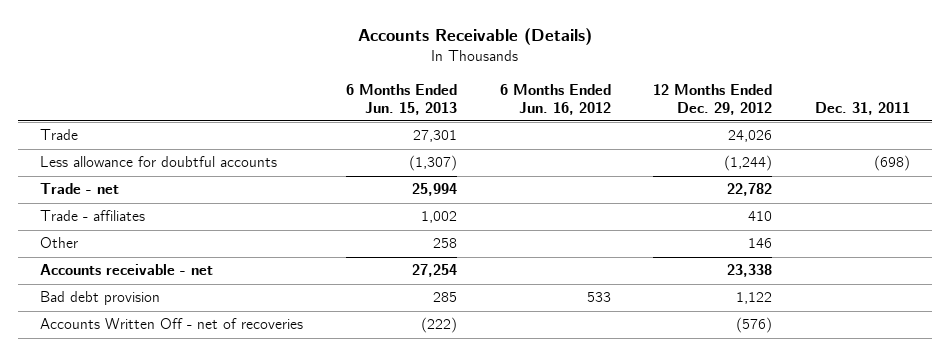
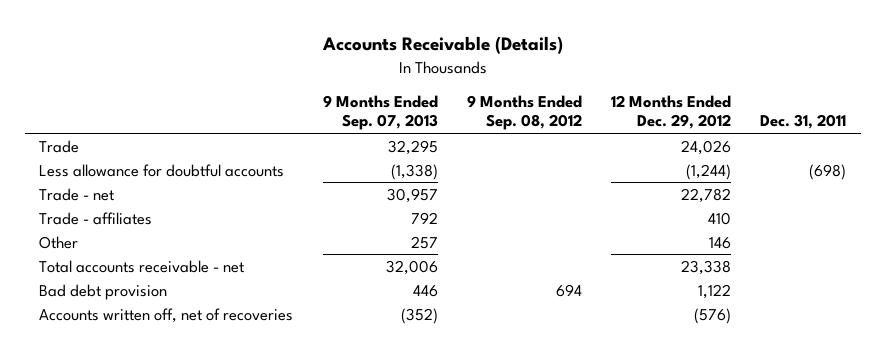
[345,83,457,115] 6 Months Ended Jun. 15, 2013 -> none
[499,83,611,115] 6 Months Ended Jun. 16, 2012 -> none
none -> [322,95,438,131] 9 Months Ended Sep. 07, 2013
none -> [466,95,582,131] 9 Months Ended Sep. 08, 2012
[39,264,213,276] Accounts receivable - net -> [39,259,245,273] Total accounts receivable - net
[39,318,303,330] Accounts Written Off - net of recoveries -> [39,307,294,323] Accounts written off, net of recoveries

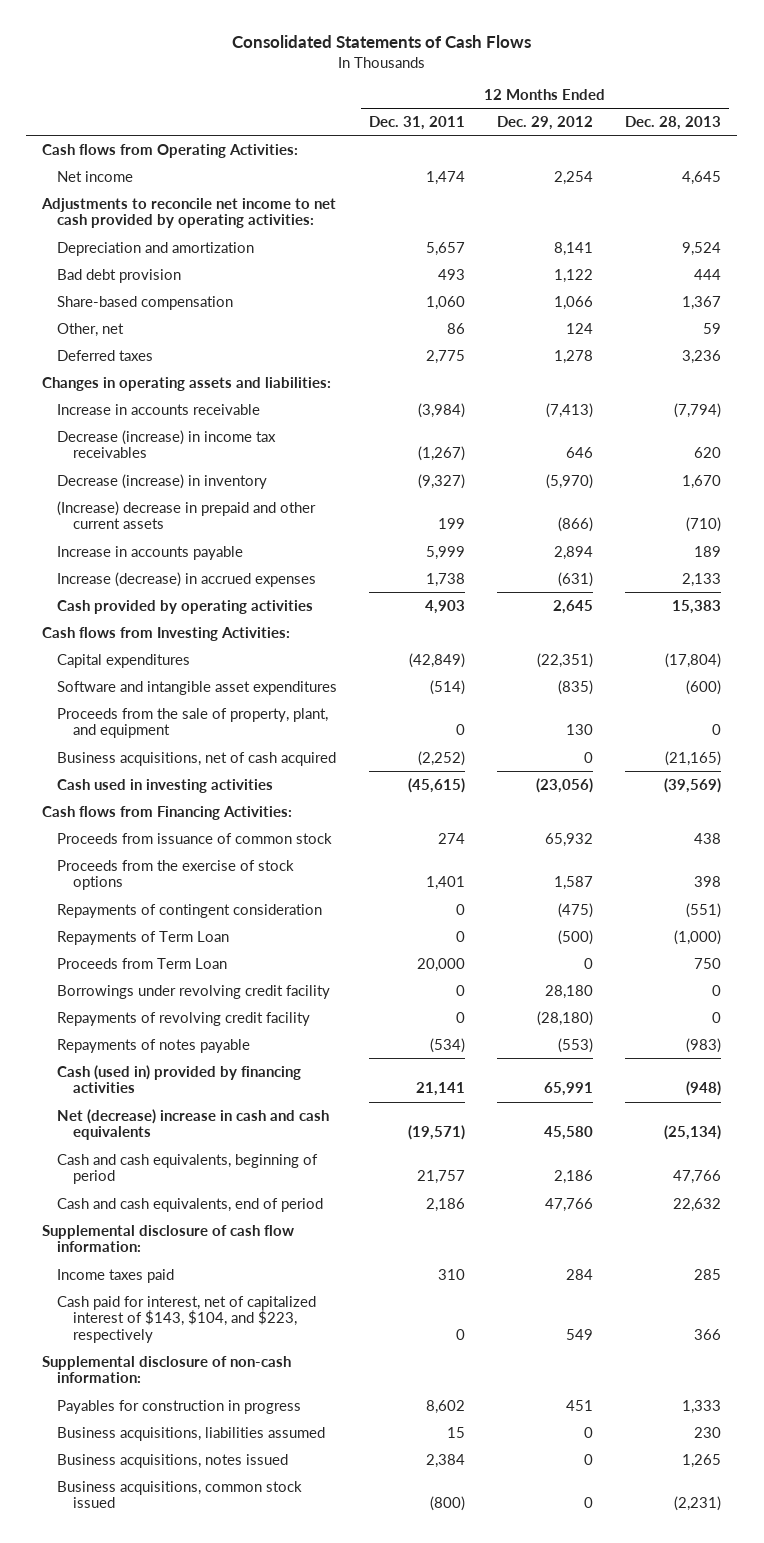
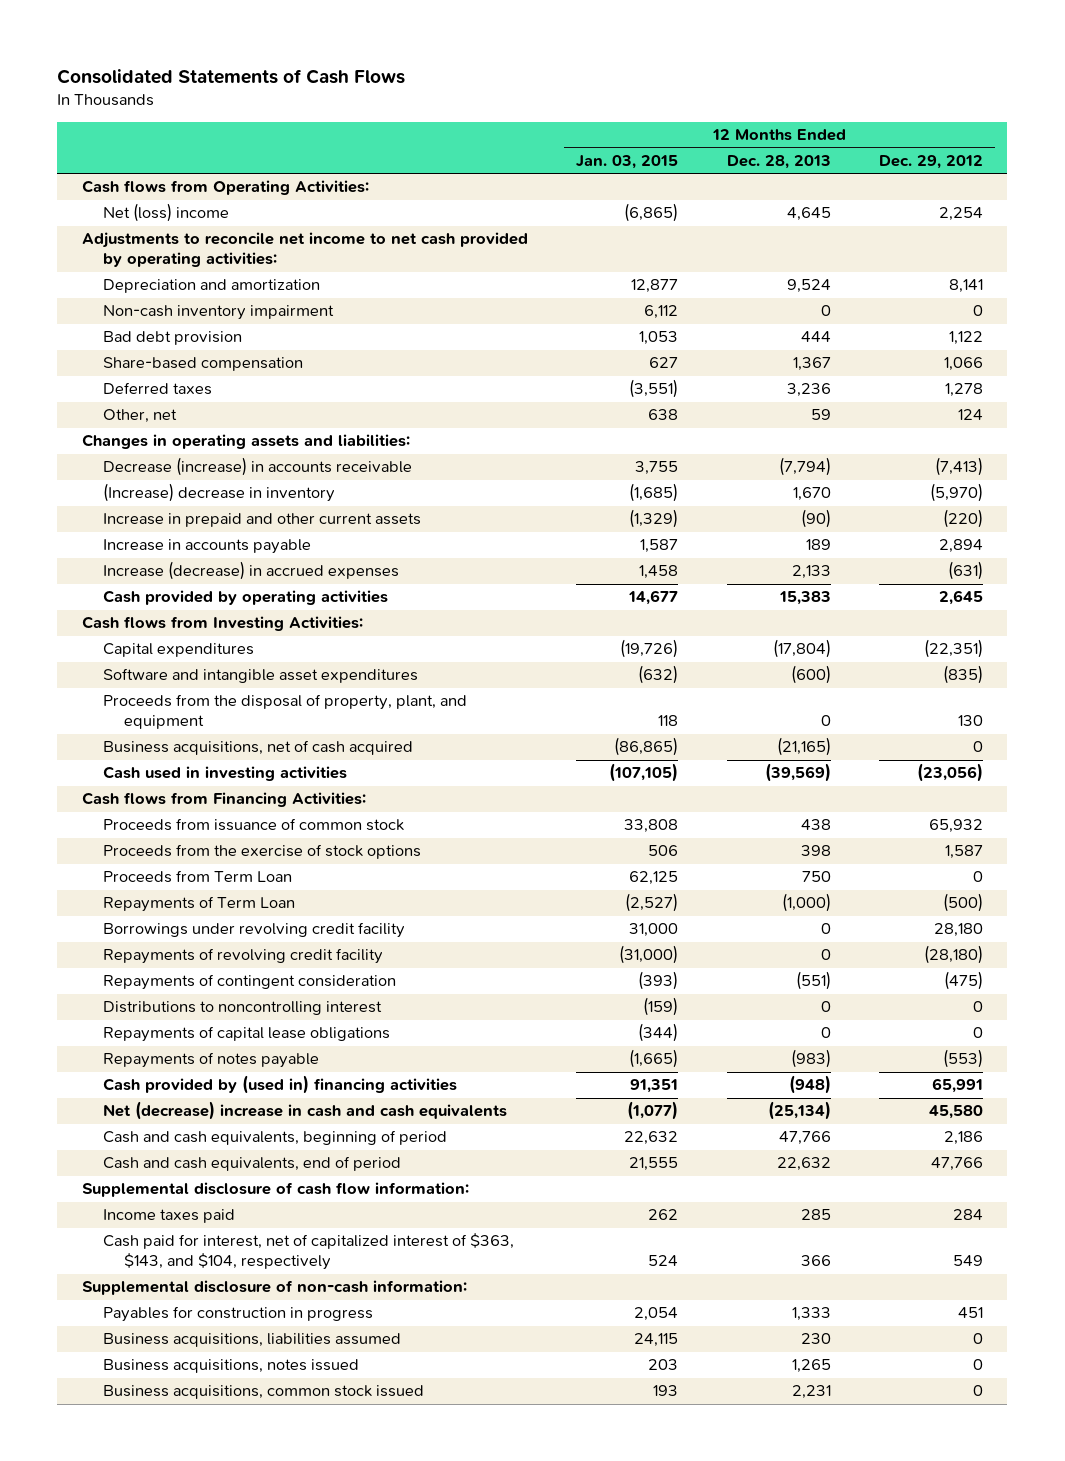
[369,116,466,131] Dec. 31, 2011 -> none
none -> [576,155,679,170] Jan. 03, 2015
[57,170,134,182] Net income -> [103,203,230,223] Net (loss) income
none -> [103,305,335,321] Non-cash inventory impairment
[57,322,125,337] Other, net -> [103,409,178,424] Other, net
[57,429,277,459] Decrease (increase) in income tax receivables -> none
[57,403,261,415] Increase in accounts receivable -> [103,457,413,477] Decrease (increase) in accounts receivable
[57,473,268,489] Decrease (increase) in inventory -> [103,483,336,503] (Increase) decrease in inventory
[57,500,317,530] (Increase) decrease in prepaid and other current assets -> [103,513,422,528] Increase in prepaid and other current assets
[558,517,594,533] (866) -> [943,509,984,529] (220)
[686,517,722,533] (710) -> [800,509,831,529] (90)
[57,707,329,739] Proceeds from the sale of property, plant, and equipment -> [103,694,468,730] Proceeds from the disposal of property, plant, and equipment
[57,930,230,945] Repayments of Term Loan -> [103,896,296,913] Repayments of Term Loan
[57,903,323,918] Repayments of contingent consideration -> [103,974,397,991] Repayments of contingent consideration
none -> [103,1001,383,1016] Distributions to noncontrolling interest
none -> [103,1026,391,1043] Repayments of capital lease obligations
[57,1064,302,1094] Cash (used in) provided by financing activities -> [103,1075,458,1095] Cash provided by (used in) financing activities
[57,1295,317,1343] Cash paid for interest, net of capitalized interest of $143, $104, and $223, respectively -> [103,1233,515,1271] Cash paid for interest, net of capitalized interest of $363, $143, and $104, respectively
[674,1496,722,1512] (2,231) -> [791,1385,831,1400] 2,231

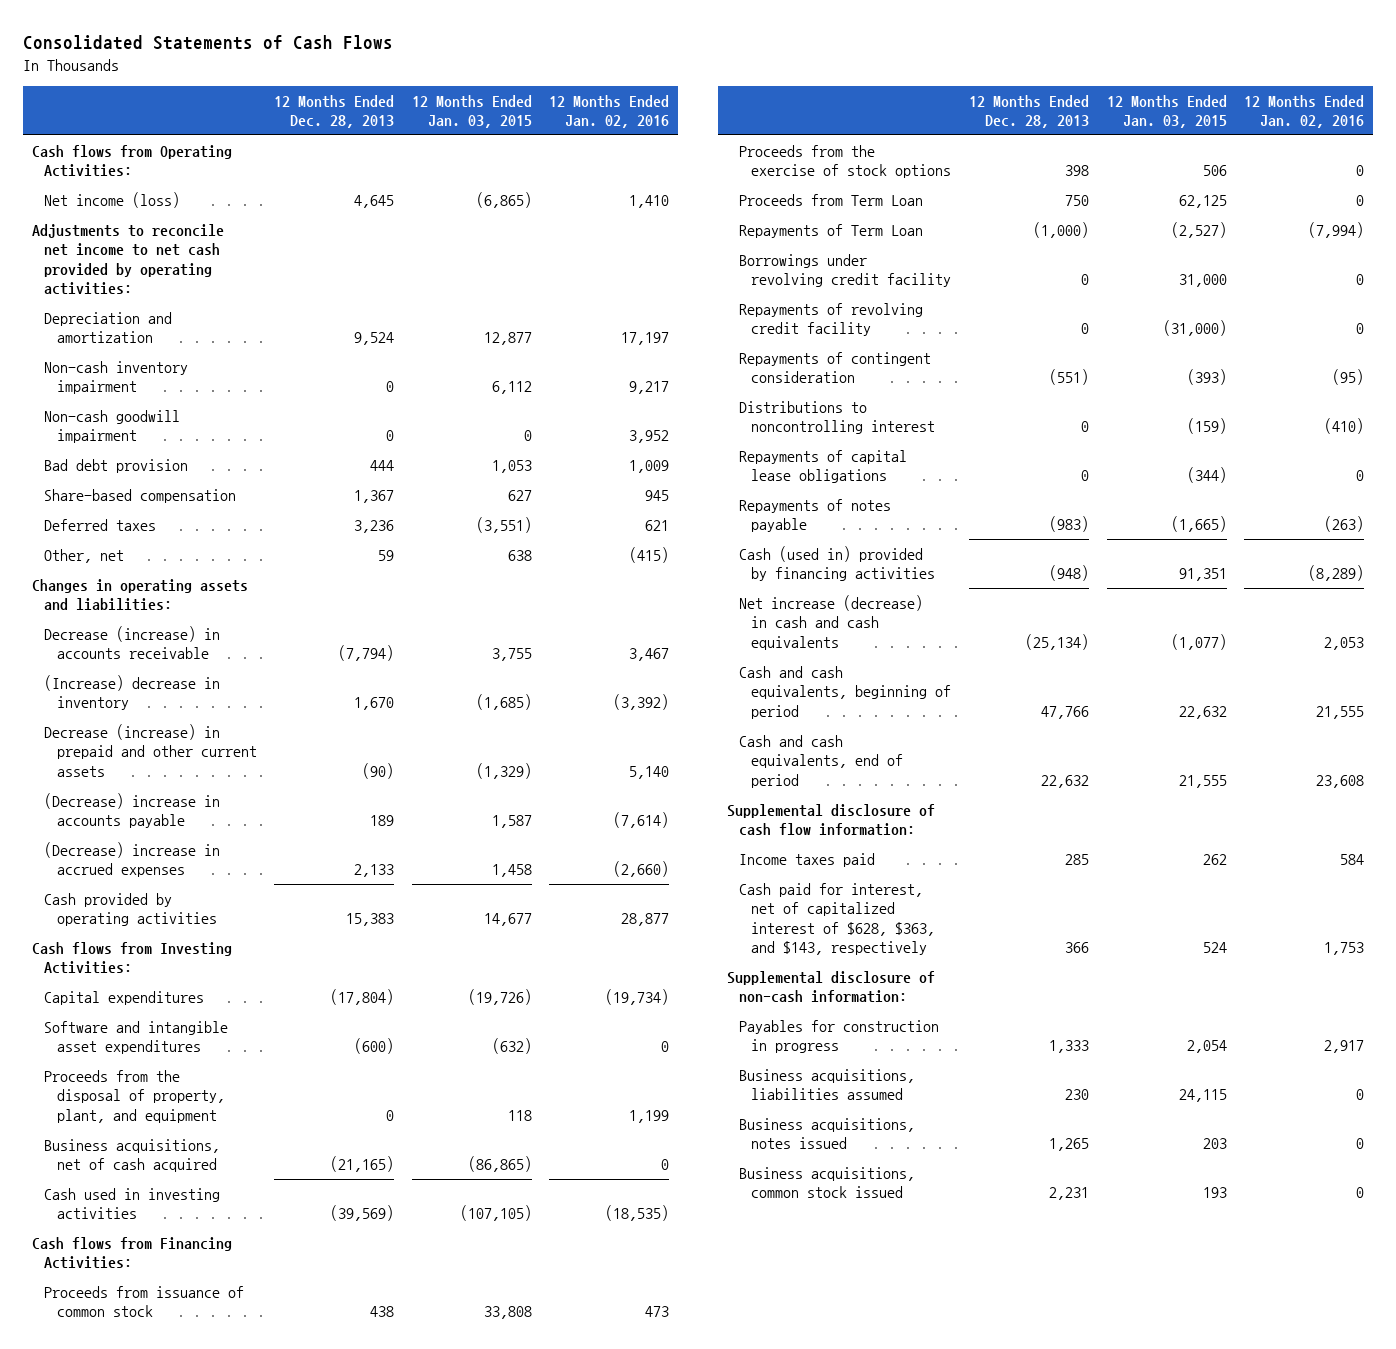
[879,155,984,170] Dec. 29, 2012 -> none
none -> [549,94,670,129] 12 Months Ended Jan. 02, 2016
[103,203,230,223] Net (loss) income -> [44,191,181,208] Net income (loss)
none -> [44,409,181,444] Non-cash goodwill impairment
[103,513,422,528] Increase in prepaid and other current assets -> [44,723,257,777] Decrease (increase) in prepaid and other current assets
[103,539,312,555] Increase in accounts payable -> [44,792,221,829] (Decrease) increase in accounts payable
[103,561,400,581] Increase (decrease) in accrued expenses -> [44,841,221,878] (Decrease) increase in accrued expenses
[103,1075,458,1095] Cash provided by (used in) financing activities -> [739,545,936,582] Cash (used in) provided by financing activities
[103,1101,508,1121] Net (decrease) increase in cash and cash equivalents -> [739,594,924,650] Net increase (decrease) in cash and cash equivalents
[103,1233,515,1271] Cash paid for interest, net of capitalized interest of $363, $143, and $104, respectively -> [739,882,936,956] Cash paid for interest, net of capitalized interest of $628, $363, and $143, respectively

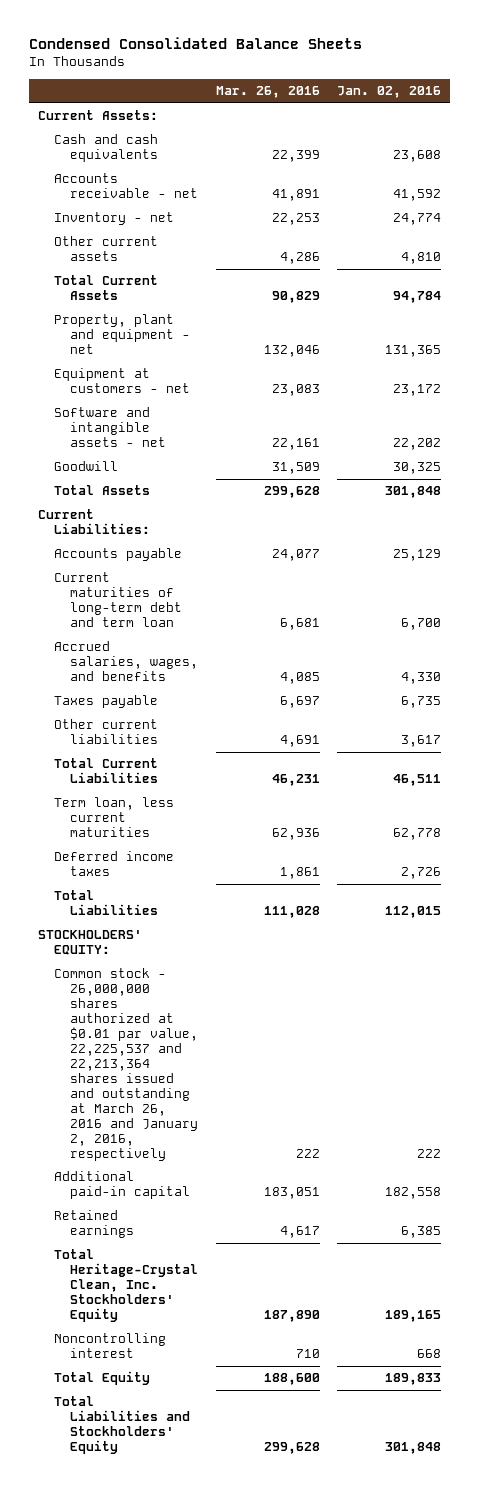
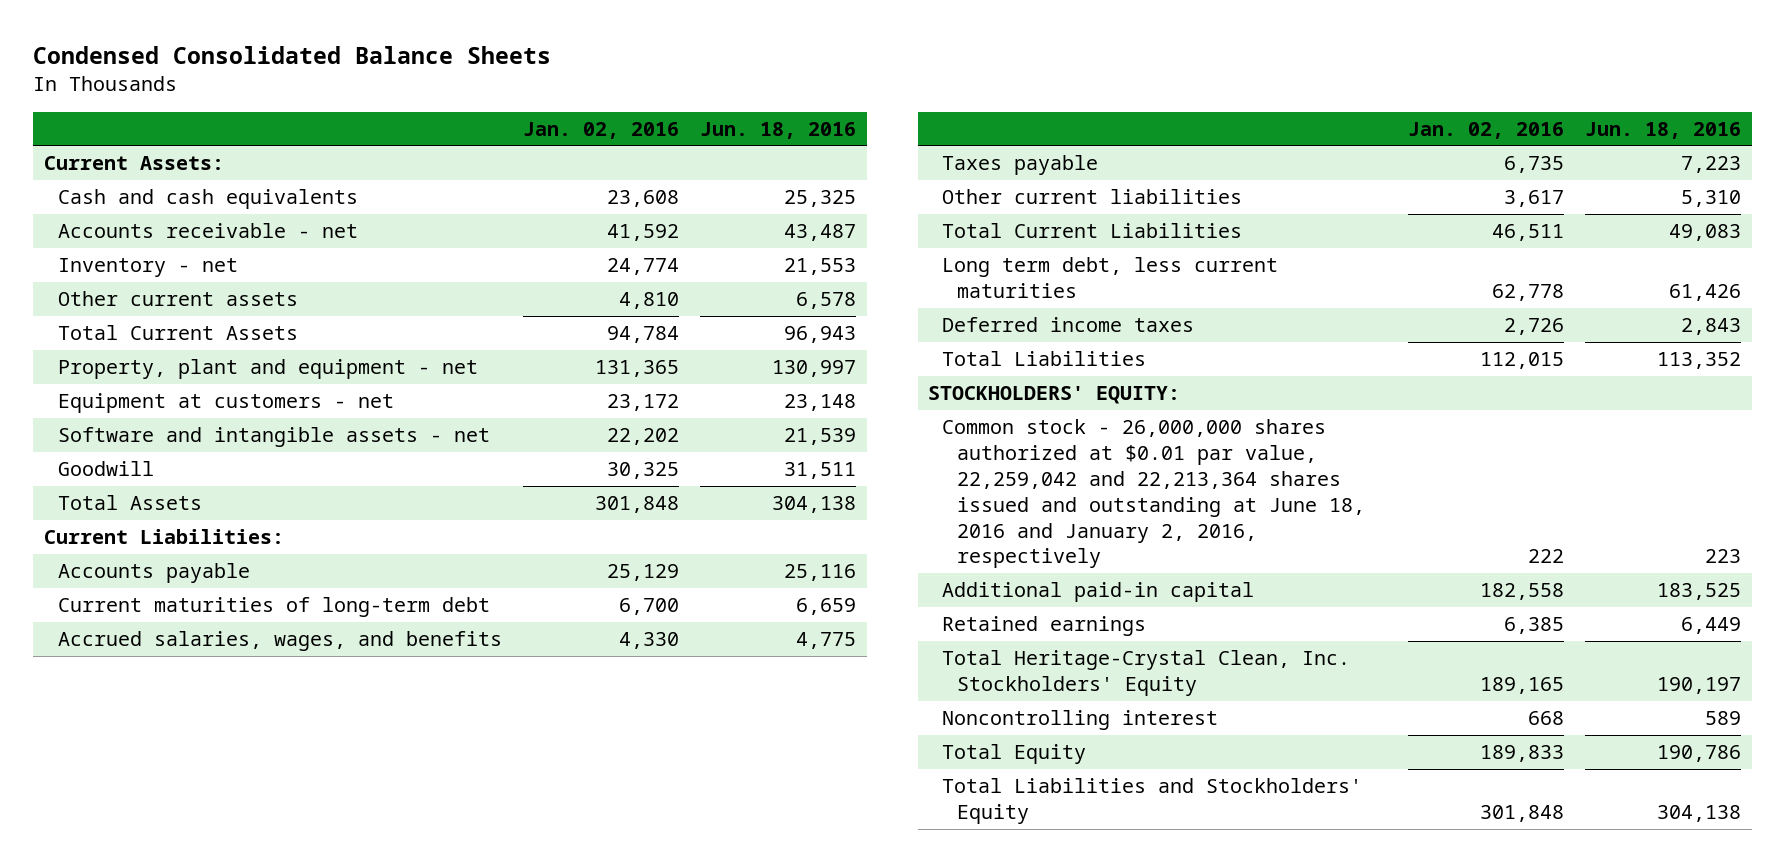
[215,86,320,99] Mar. 26, 2016 -> none
none -> [700,121,857,139] Jun. 18, 2016
[53,572,182,628] Current maturities of long-term debt and term loan -> [57,597,490,618] Current maturities of long-term debt
[53,797,174,838] Term loan, less current maturities -> [942,257,1279,298] Long term debt, less current maturities
[53,968,198,1161] Common stock - 26,000,000 shares authorized at $0.01 par value, 22,225,537 and 22,213,364 shares issued and outstanding at March 26, 2016 and January 2, 2016, respectively -> [942,419,1365,569] Common stock - 26,000,000 shares authorized at $0.01 par value, 22,259,042 and 22,213,364 shares issued and outstanding at June 18, 2016 and January 2, 2016, respectively

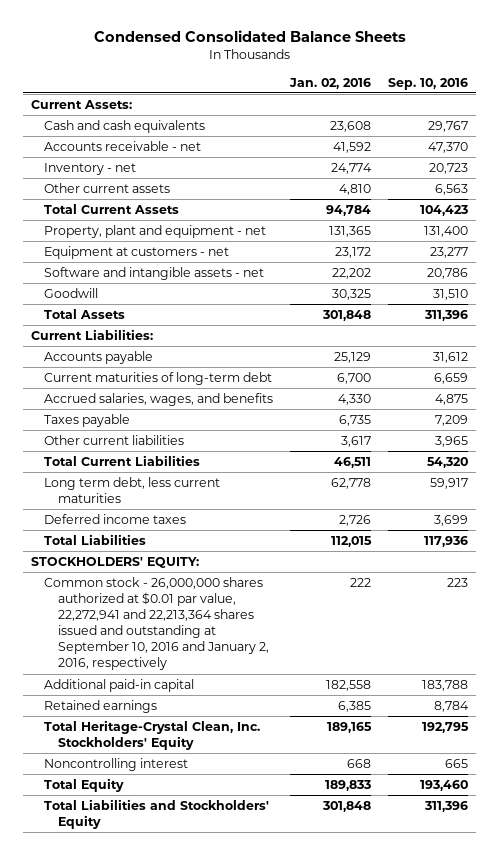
[700,121,857,139] Jun. 18, 2016 -> none
none -> [387,77,468,90] Sep. 10, 2016
[942,419,1365,569] Common stock - 26,000,000 shares authorized at $0.01 par value, 22,259,042 and 22,213,364 shares issued and outstanding at June 18, 2016 and January 2, 2016, respectively -> [44,576,269,671] Common stock - 26,000,000 shares authorized at $0.01 par value, 22,272,941 and 22,213,364 shares issued and outstanding at September 10, 2016 and January 2, 2016, respectively

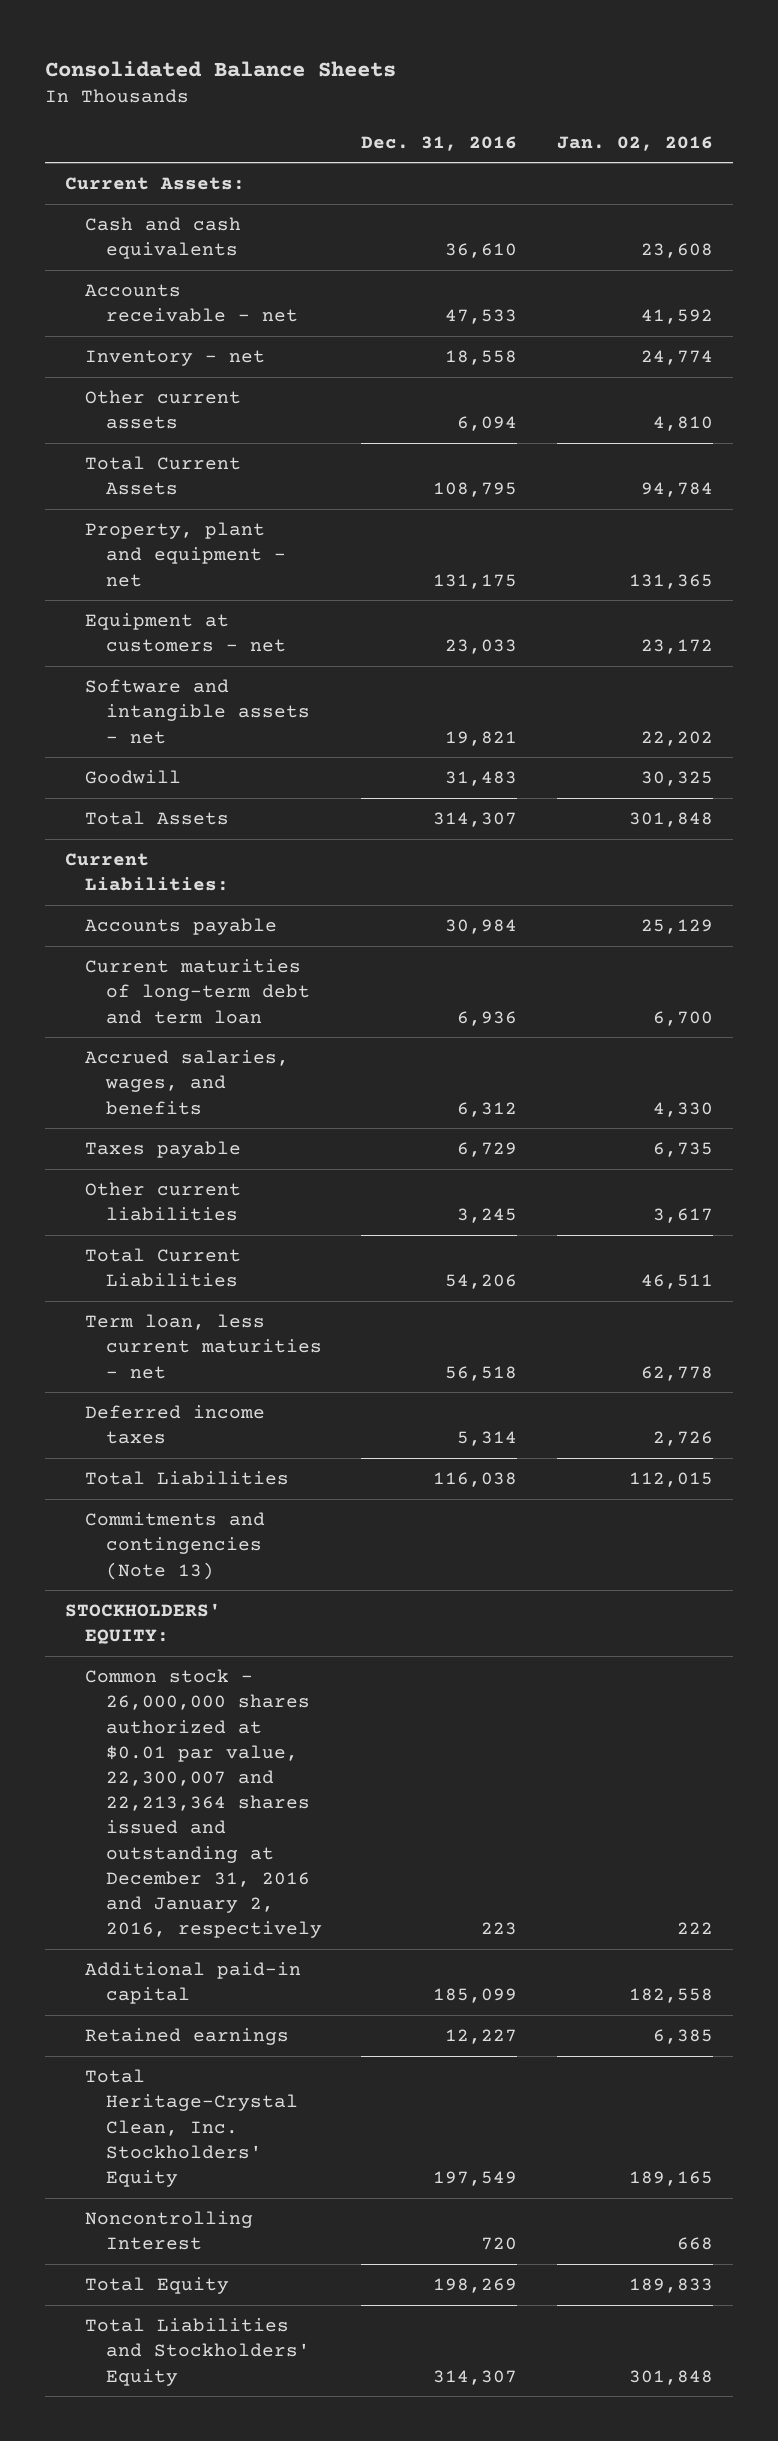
[93,30,406,43] Condensed Consolidated Balance Sheets -> [45,60,397,77] Consolidated Balance Sheets
[387,77,468,90] Sep. 10, 2016 -> none
none -> [361,135,518,151] Dec. 31, 2016
[44,371,273,385] Current maturities of long-term debt -> [85,959,310,1024] Current maturities of long-term debt and term loan
[44,476,221,504] Long term debt, less current maturities -> [85,1314,322,1379] Term loan, less current maturities - net
none -> [85,1512,266,1580] Commitments and contingencies (Note 13)
[44,576,269,671] Common stock - 26,000,000 shares authorized at $0.01 par value, 22,272,941 and 22,213,364 shares issued and outstanding at September 10, 2016 and January 2, 2016, respectively -> [85,1669,322,1939] Common stock - 26,000,000 shares authorized at $0.01 par value, 22,300,007 and 22,213,364 shares issued and outstanding at December 31, 2016 and January 2, 2016, respectively
[44,757,189,771] Noncontrolling interest -> [85,2211,254,2251] Noncontrolling Interest

